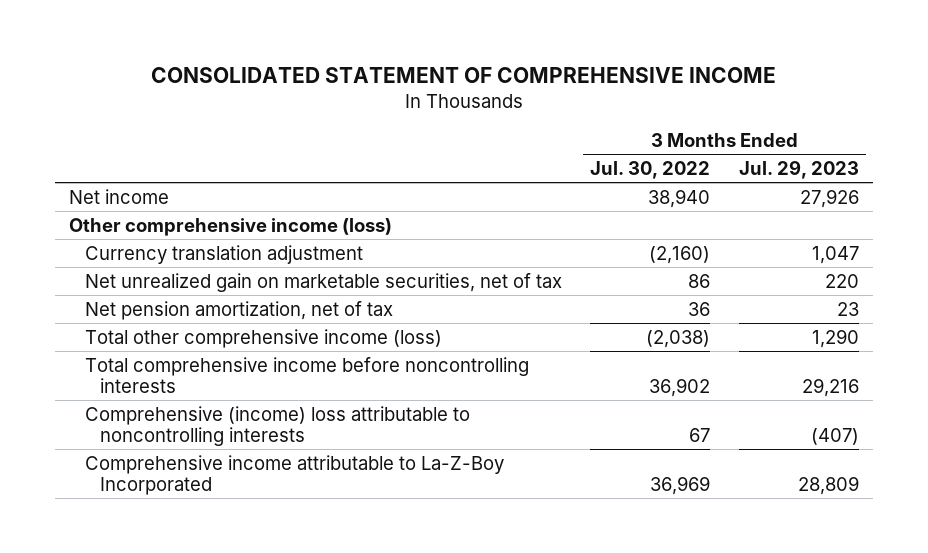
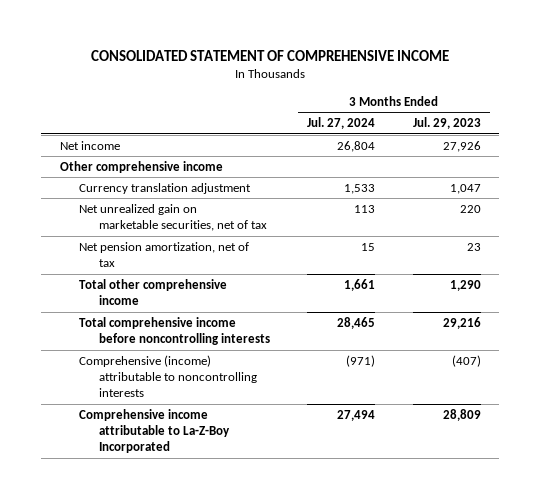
[590,160,711,179] Jul. 30, 2022 -> none
none -> [307,117,376,130] Jul. 27, 2024
[69,217,393,236] Other comprehensive income (loss) -> [59,160,223,173] Other comprehensive income
[84,328,442,348] Total other comprehensive income (loss) -> [79,278,228,306] Total other comprehensive income
[84,405,470,447] Comprehensive (income) loss attributable to noncontrolling interests -> [79,354,257,398] Comprehensive (income) attributable to noncontrolling interests

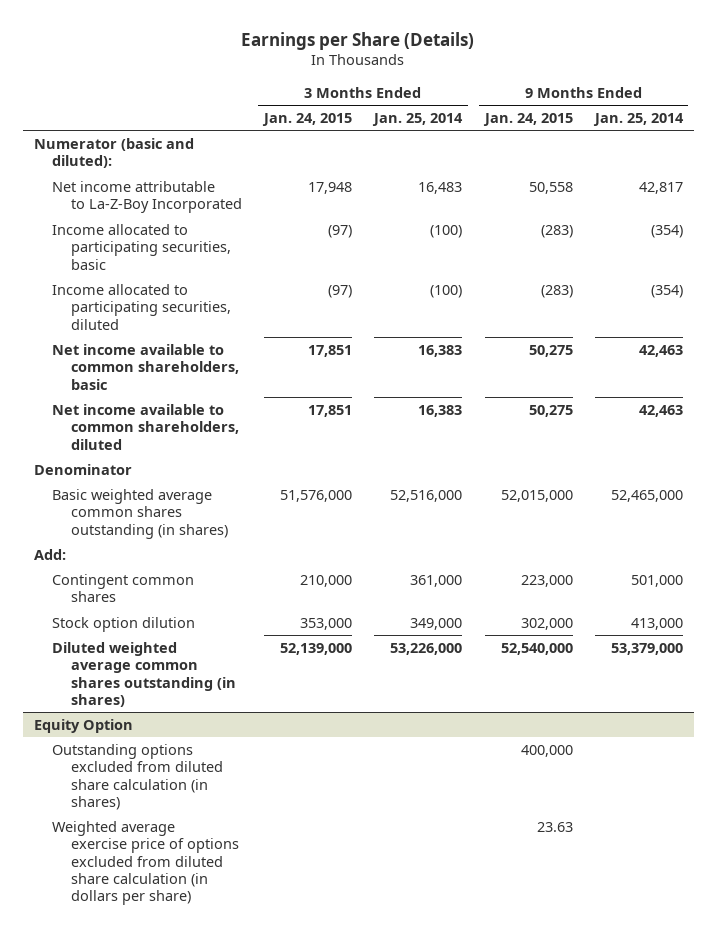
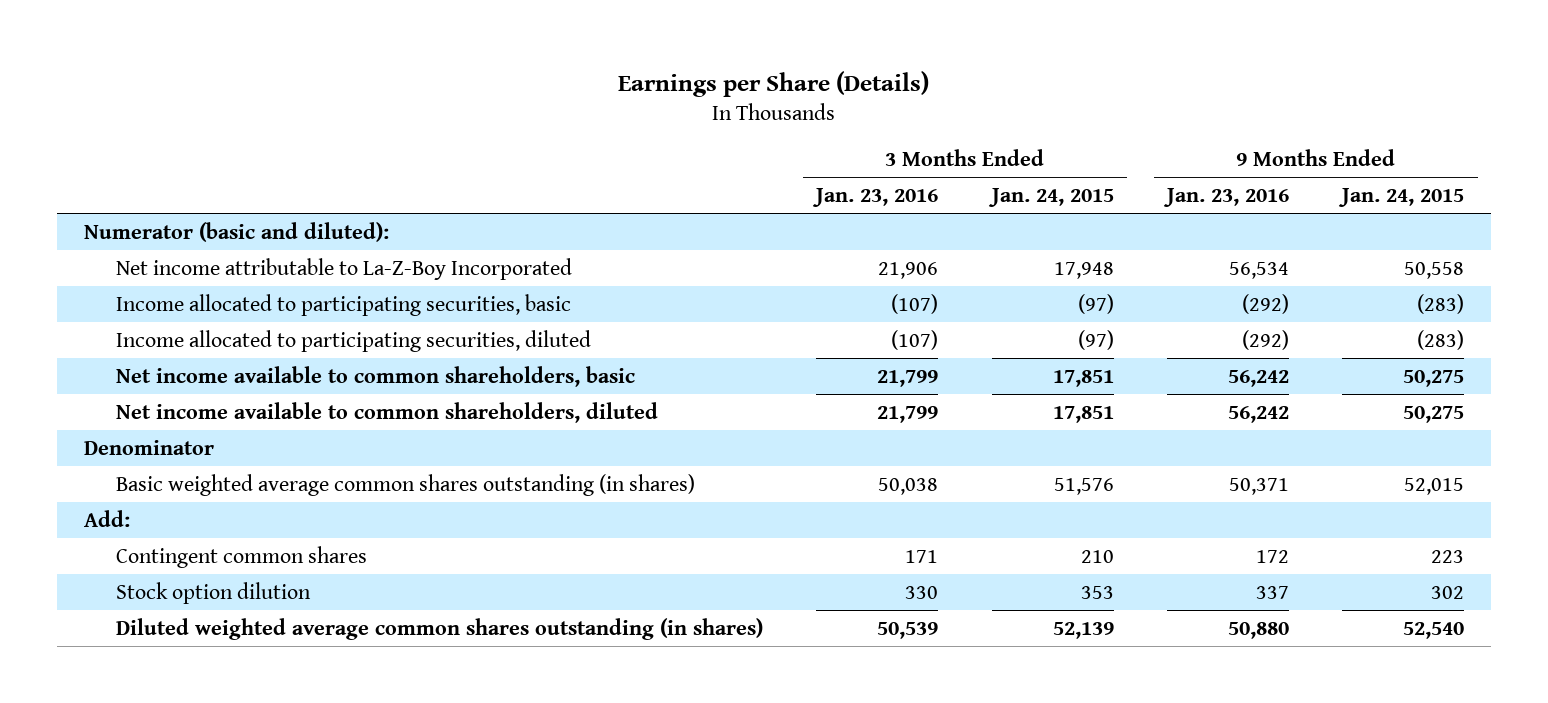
[372,113,464,127] Jan. 25, 2014 -> none
[592,113,684,127] Jan. 25, 2014 -> none
none -> [812,188,939,208] Jan. 23, 2016
none -> [1162,188,1289,208] Jan. 23, 2016
[280,489,353,502] 51,576,000 -> [1053,477,1114,495] 51,576
[500,489,573,502] 52,015,000 -> [1404,477,1465,495] 52,015
[33,718,133,733] Equity Option -> none
[52,743,223,811] Outstanding options excluded from diluted share calculation (in shares) -> none
[52,820,239,906] Weighted average exercise price of options excluded from diluted share calculation (in dollars per share) -> none
[300,574,353,587] 210,000 -> [1080,549,1114,563] 210
[520,574,573,587] 223,000 -> [1431,549,1465,563] 223
[300,617,353,630] 353,000 -> [1080,585,1114,599] 353
[520,617,573,630] 302,000 -> [1431,585,1465,599] 302
[280,642,353,655] 52,139,000 -> [1052,621,1114,639] 52,139
[500,642,573,655] 52,540,000 -> [1403,621,1465,639] 52,540

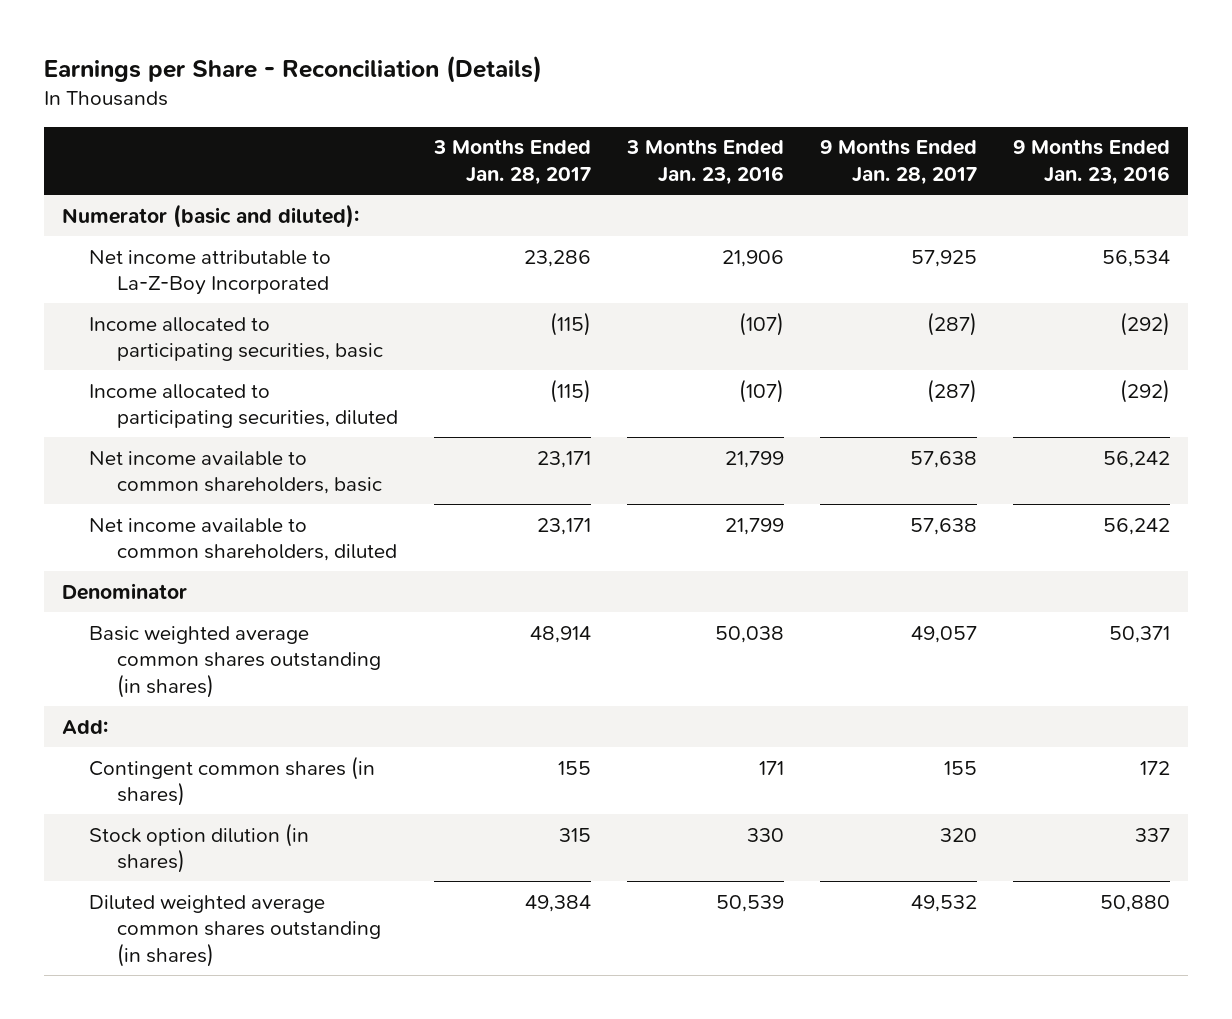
[618,70,930,97] Earnings per Share (Details) -> [43,54,542,83] Earnings per Share - Reconciliation (Details)
[987,188,1114,208] Jan. 24, 2015 -> none
[1338,188,1465,208] Jan. 24, 2015 -> none
none -> [432,139,591,185] 3 Months Ended Jan. 28, 2017
none -> [819,139,977,185] 9 Months Ended Jan. 28, 2017
[115,545,367,568] Contingent common shares -> [89,755,376,807] Contingent common shares (in shares)
[115,581,311,604] Stock option dilution -> [89,822,310,874] Stock option dilution (in shares)

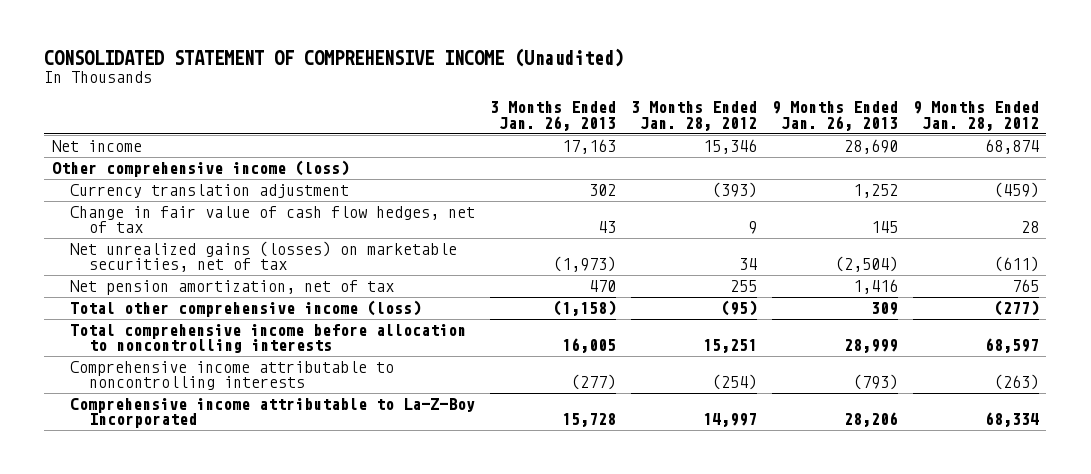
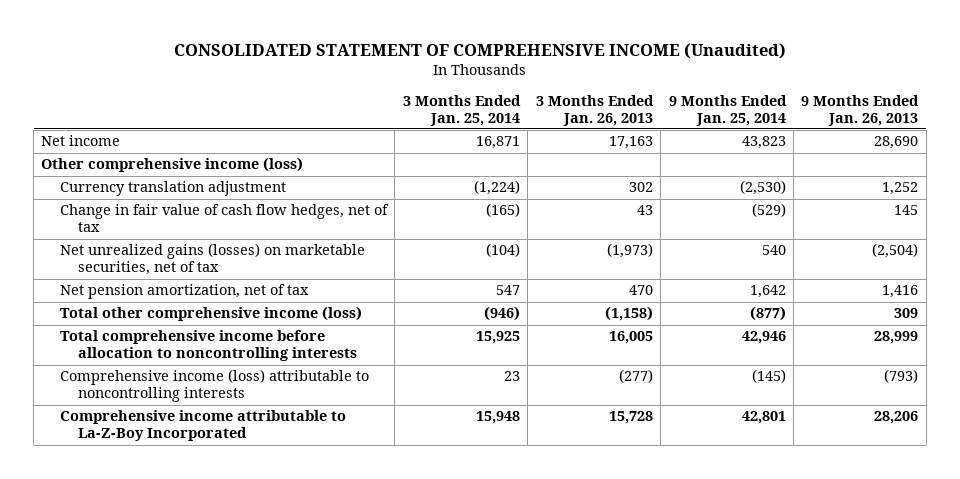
[631,101,758,131] 3 Months Ended Jan. 28, 2012 -> none
[913,101,1040,131] 9 Months Ended Jan. 28, 2012 -> none
none -> [402,94,521,126] 3 Months Ended Jan. 25, 2014
none -> [668,94,787,126] 9 Months Ended Jan. 25, 2014
[70,361,395,391] Comprehensive income attributable to noncontrolling interests -> [59,369,369,403] Comprehensive income (loss) attributable to noncontrolling interests

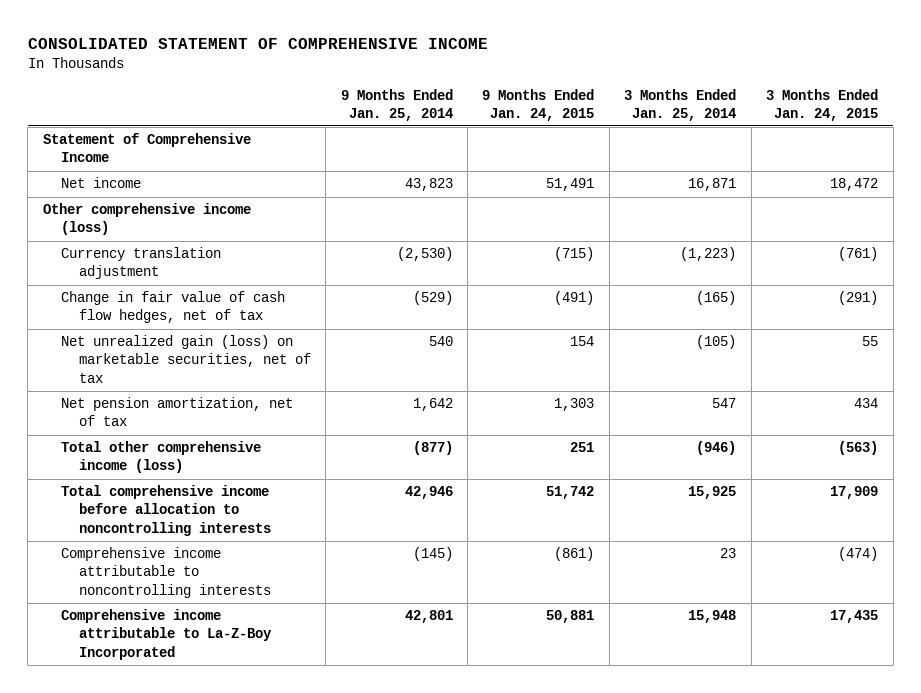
[173,42,786,59] CONSOLIDATED STATEMENT OF COMPREHENSIVE INCOME (Unaudited) -> [27,38,488,50] CONSOLIDATED STATEMENT OF COMPREHENSIVE INCOME
[535,94,654,126] 3 Months Ended Jan. 26, 2013 -> none
[801,94,920,126] 9 Months Ended Jan. 26, 2013 -> none
none -> [482,88,595,121] 9 Months Ended Jan. 24, 2015
none -> [766,88,879,121] 3 Months Ended Jan. 24, 2015
none -> [42,133,251,163] Statement of Comprehensive Income
[473,180,520,196] (1,224) -> [680,247,737,262] (1,223)
[59,243,365,276] Net unrealized gains (losses) on marketable securities, net of tax -> [60,335,311,383] Net unrealized gain (loss) on marketable securities, net of tax
[485,243,520,258] (104) -> [696,335,737,350] (105)
[59,369,369,403] Comprehensive income (loss) attributable to noncontrolling interests -> [60,547,271,598] Comprehensive income attributable to noncontrolling interests

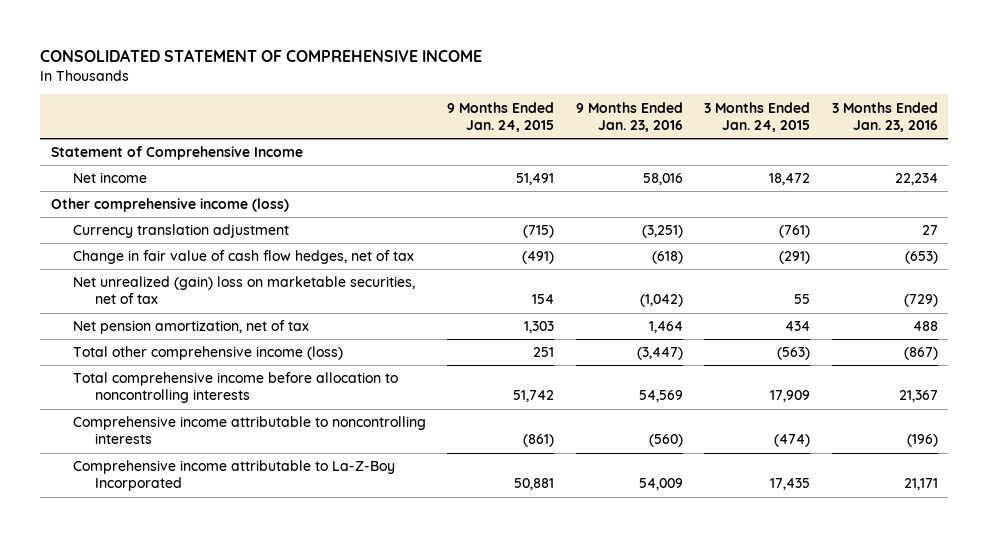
[340,88,453,121] 9 Months Ended Jan. 25, 2014 -> none
[624,88,737,121] 3 Months Ended Jan. 25, 2014 -> none
none -> [575,101,683,132] 9 Months Ended Jan. 23, 2016
none -> [831,101,938,132] 3 Months Ended Jan. 23, 2016
[60,335,311,383] Net unrealized gain (loss) on marketable securities, net of tax -> [73,276,416,305] Net unrealized (gain) loss on marketable securities, net of tax

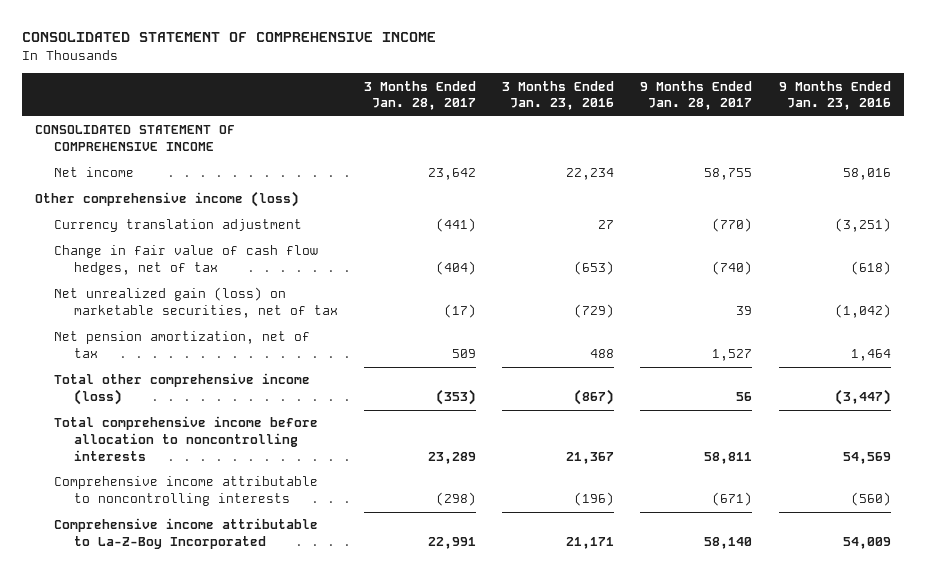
[447,101,555,132] 9 Months Ended Jan. 24, 2015 -> none
[704,101,811,132] 3 Months Ended Jan. 24, 2015 -> none
none -> [363,80,476,111] 3 Months Ended Jan. 28, 2017
none -> [640,80,753,111] 9 Months Ended Jan. 28, 2017
[51,146,304,161] Statement of Comprehensive Income -> [34,125,235,152] CONSOLIDATED STATEMENT OF COMPREHENSIVE INCOME
[73,276,416,305] Net unrealized (gain) loss on marketable securities, net of tax -> [54,287,338,319] Net unrealized gain (loss) on marketable securities, net of tax

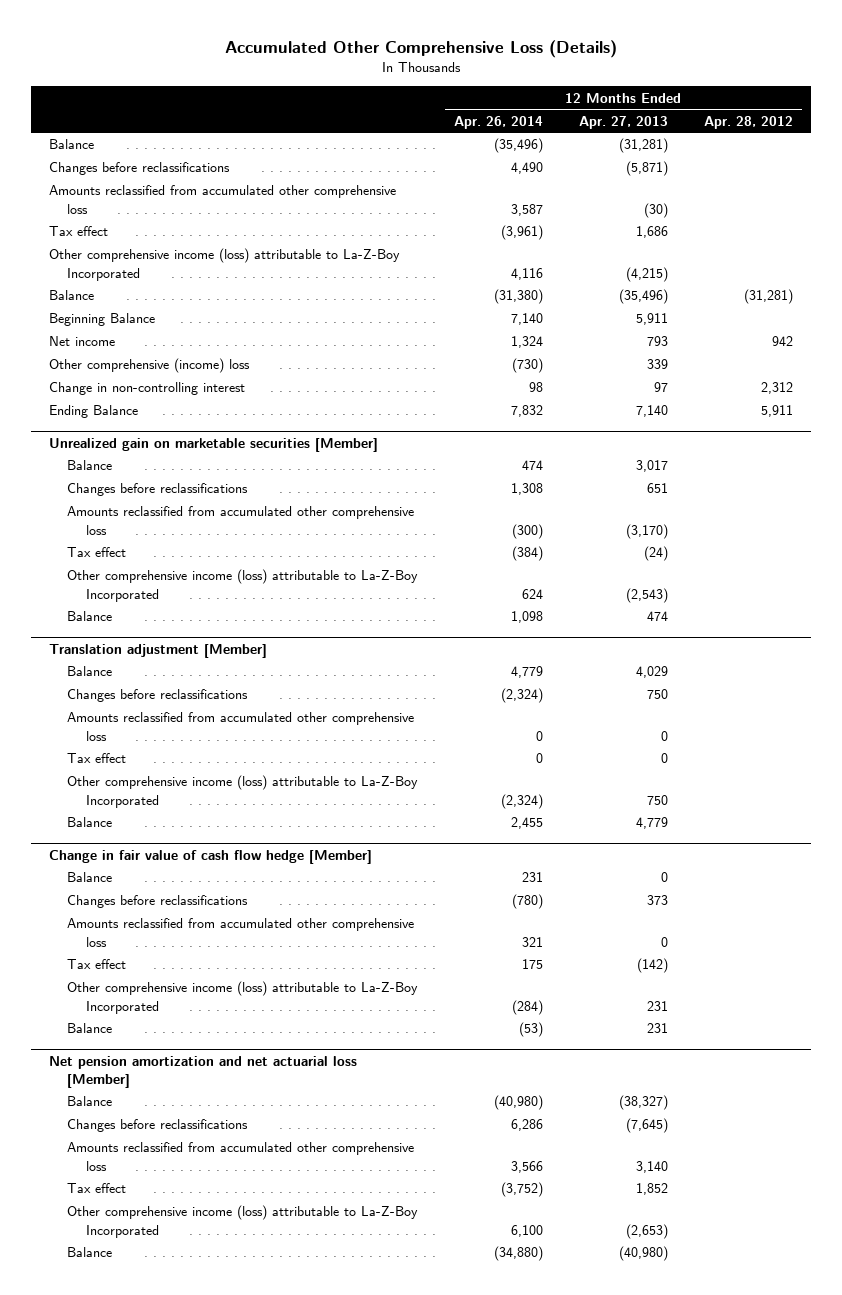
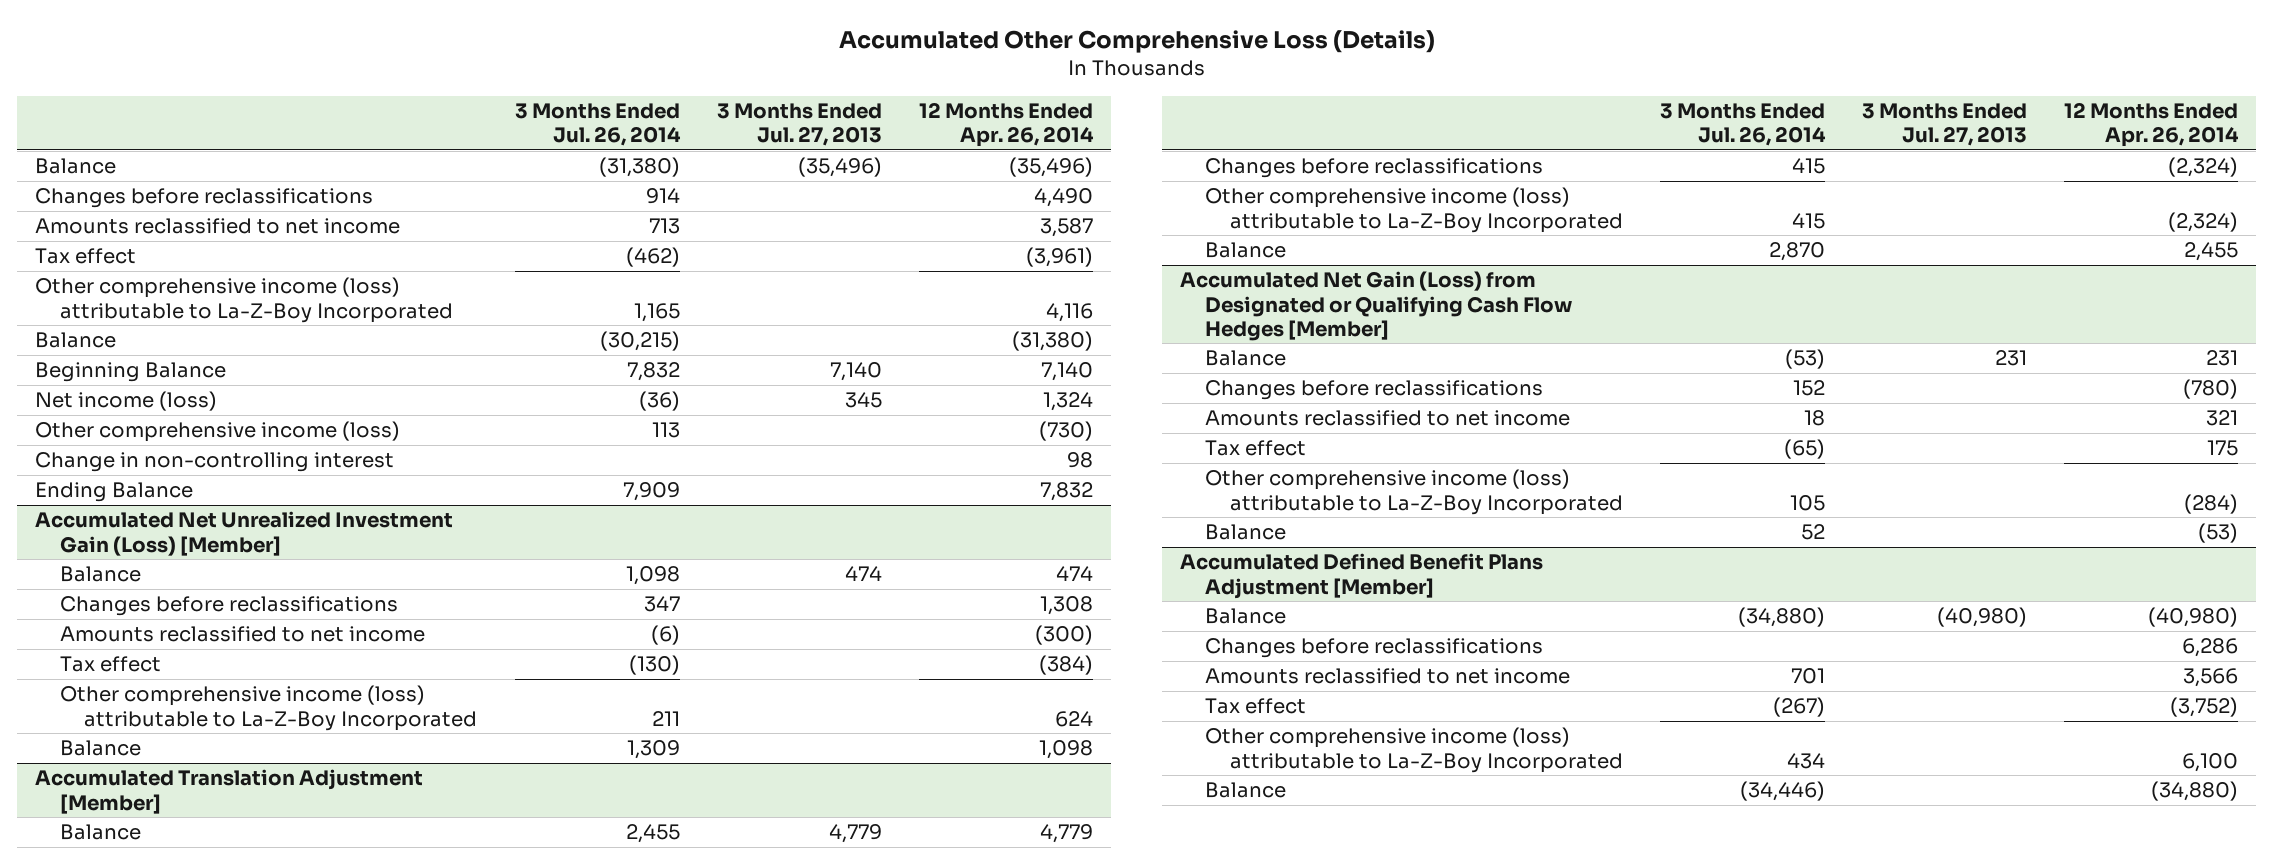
[578,115,668,129] Apr. 27, 2013 -> none
[704,115,794,129] Apr. 28, 2012 -> none
none -> [514,102,681,147] 3 Months Ended Jul. 26, 2014
none -> [716,102,882,147] 3 Months Ended Jul. 27, 2013
[48,185,396,214] Amounts reclassified from accumulated other comprehensive loss -> [35,218,401,235] Amounts reclassified to net income
[48,336,115,347] Net income -> [35,391,218,412] Net income (loss)
[48,358,250,374] Other comprehensive (income) loss -> [35,421,401,443] Other comprehensive income (loss)
[48,437,378,452] Unrealized gain on marketable securities [Member] -> none
none -> [35,511,454,556] Accumulated Net Unrealized Investment Gain (Loss) [Member]
[67,506,415,535] Amounts reclassified from accumulated other comprehensive loss -> [59,626,425,643] Amounts reclassified to net income
[48,643,267,658] Translation adjustment [Member] -> [35,769,424,814] Accumulated Translation Adjustment [Member]
[67,712,415,741] Amounts reclassified from accumulated other comprehensive loss -> none
[67,753,127,764] Tax effect -> none
[48,849,372,864] Change in fair value of cash flow hedge [Member] -> none
none -> [1180,271,1572,341] Accumulated Net Gain (Loss) from Designated or Qualifying Cash Flow Hedges [Member]
[67,918,415,947] Amounts reclassified from accumulated other comprehensive loss -> [1204,410,1570,427] Amounts reclassified to net income
[48,1055,357,1088] Net pension amortization and net actuarial loss [Member] -> none
none -> [1180,553,1544,599] Accumulated Defined Benefit Plans Adjustment [Member]
[67,1142,415,1171] Amounts reclassified from accumulated other comprehensive loss -> [1204,668,1570,685] Amounts reclassified to net income

